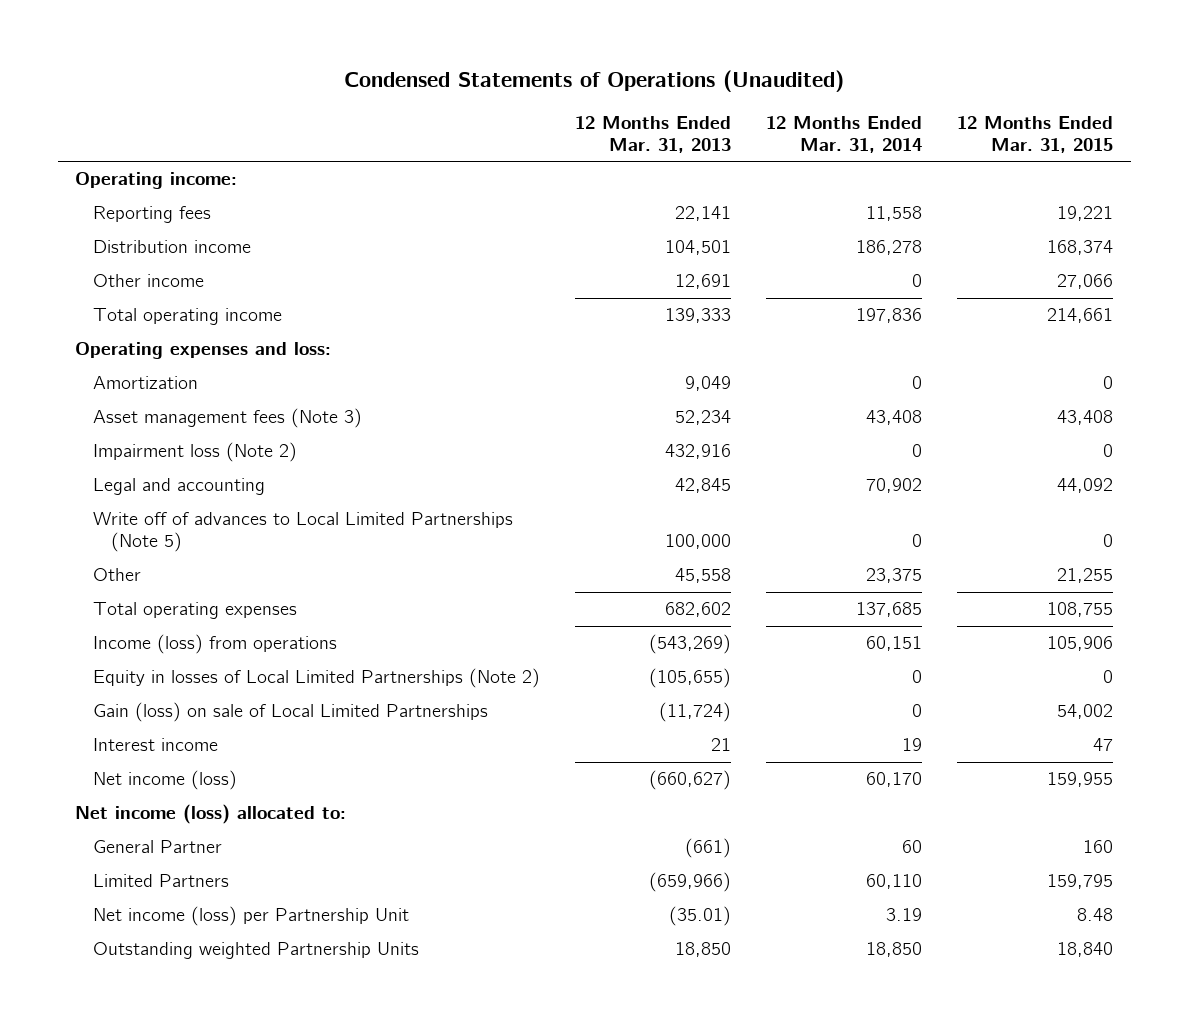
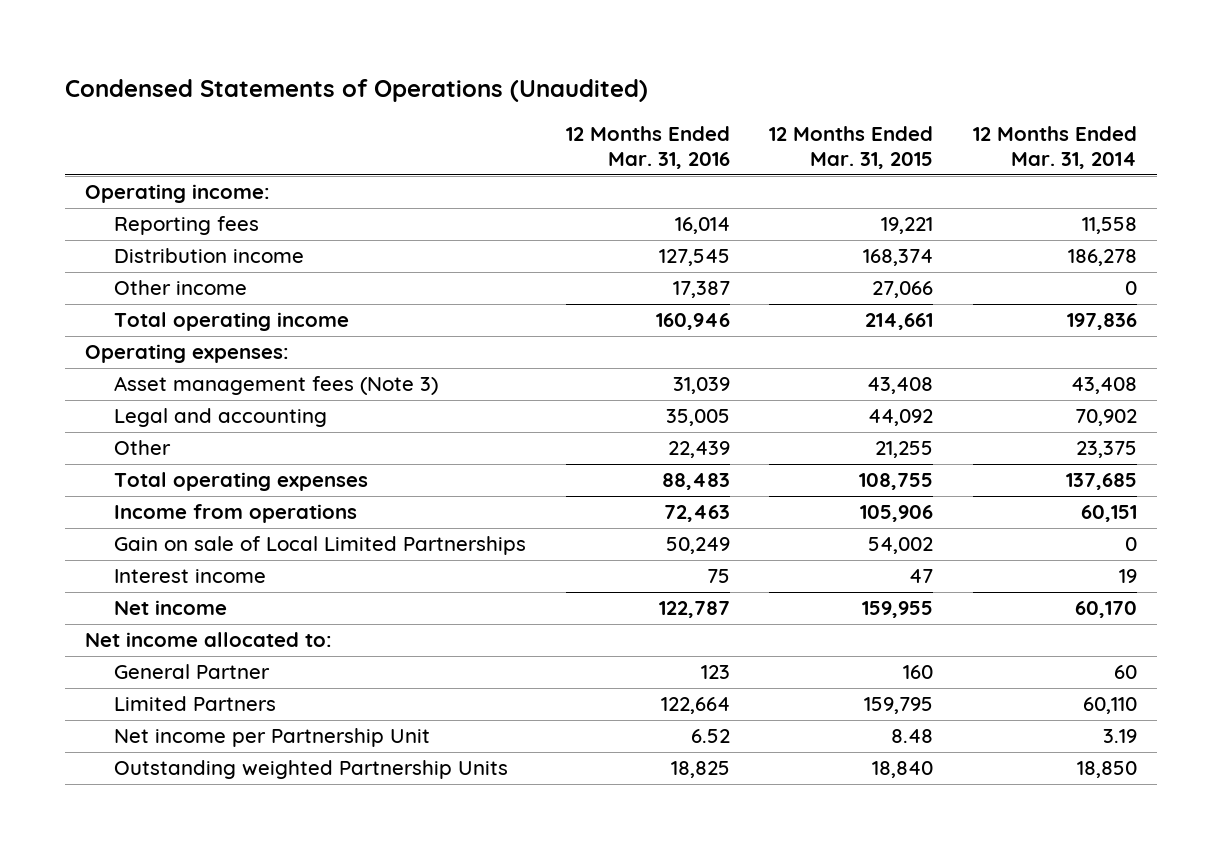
[575,115,732,153] 12 Months Ended Mar. 31, 2013 -> none
none -> [565,126,730,170] 12 Months Ended Mar. 31, 2016
[93,376,199,390] Amortization -> none
[75,342,332,360] Operating expenses and loss: -> [84,344,289,364] Operating expenses:
[93,442,298,463] Impairment loss (Note 2) -> none
[93,512,514,553] Write off of advances to Local Limited Partnerships (Note 5) -> none
[93,668,541,689] Equity in losses of Local Limited Partnerships (Note 2) -> none
[93,634,338,655] Income (loss) from operations -> [114,504,358,524] Income from operations
[93,702,489,723] Gain (loss) on sale of Local Limited Partnerships -> [114,536,527,556] Gain on sale of Local Limited Partnerships
[93,770,238,791] Net income (loss) -> [114,600,228,616] Net income
[75,804,347,825] Net income (loss) allocated to: -> [84,632,332,648] Net income allocated to:
[93,906,410,927] Net income (loss) per Partnership Unit -> [114,728,431,748] Net income per Partnership Unit

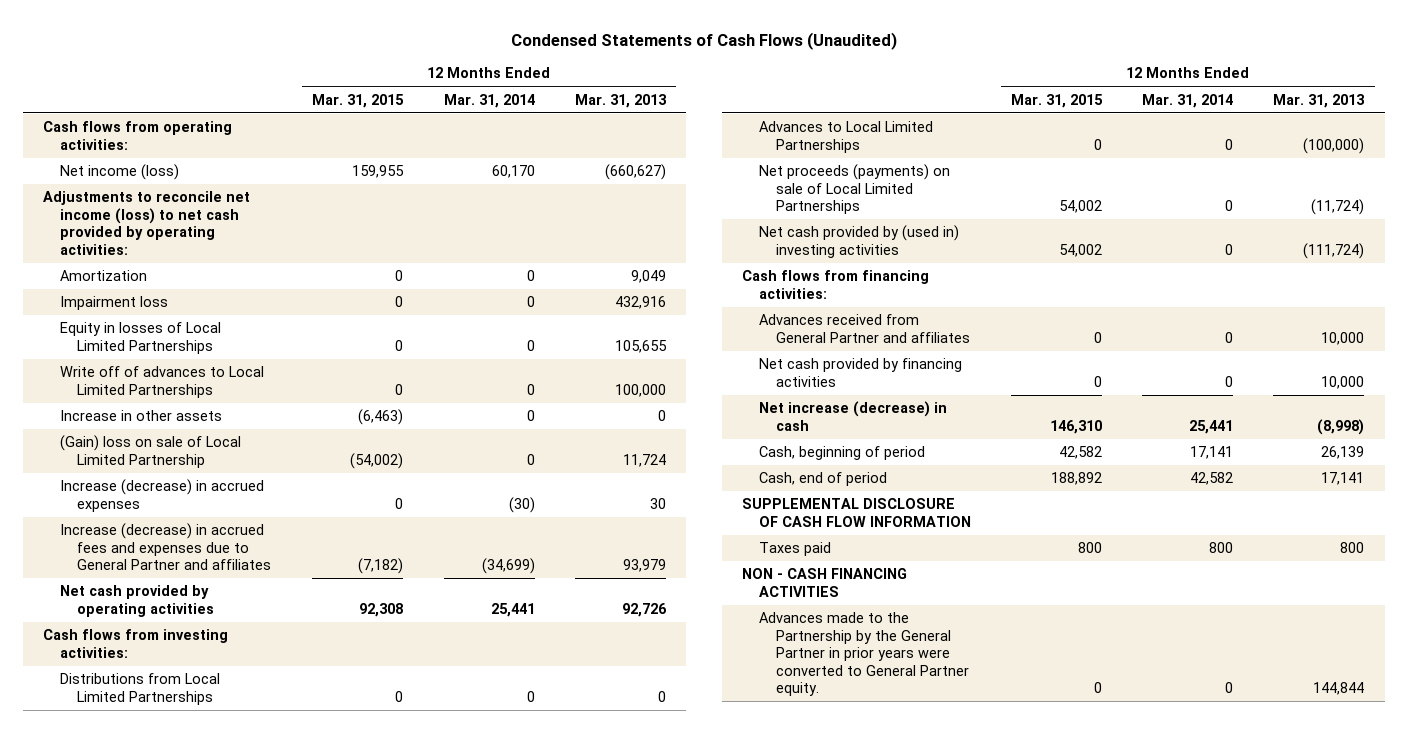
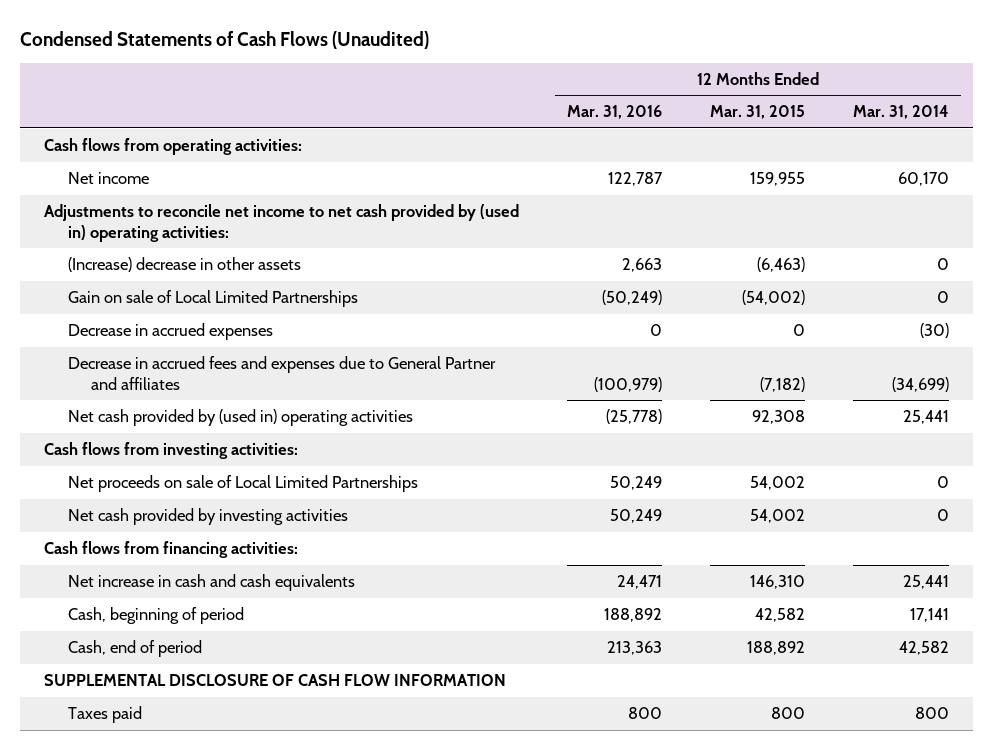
[574,93,667,108] Mar. 31, 2013 -> none
none -> [567,105,663,120] Mar. 31, 2016
[60,270,148,282] Amortization -> none
[60,296,169,311] Impairment loss -> none
[60,322,222,354] Equity in losses of Local Limited Partnerships -> none
[60,366,265,398] Write off of advances to Local Limited Partnerships -> none
[60,164,180,181] Net income (loss) -> [67,172,149,185] Net income
[43,191,251,255] Adjustments to reconcile net income (loss) to net cash provided by operating activities: -> [44,204,520,243] Adjustments to reconcile net income to net cash provided by (used in) operating activities:
[60,410,223,422] Increase in other assets -> [67,257,301,273] (Increase) decrease in other assets
[60,435,242,468] (Gain) loss on sale of Local Limited Partnership -> [67,290,358,308] Gain on sale of Local Limited Partnerships
[60,479,265,512] Increase (decrease) in accrued expenses -> [67,323,273,341] Decrease in accrued expenses
[60,523,272,571] Increase (decrease) in accrued fees and expenses due to General Partner and affiliates -> [67,356,496,391] Decrease in accrued fees and expenses due to General Partner and affiliates
[60,585,215,617] Net cash provided by operating activities -> [67,409,413,427] Net cash provided by (used in) operating activities
[60,673,221,705] Distributions from Local Limited Partnerships -> none
[758,121,933,153] Advances to Local Limited Partnerships -> none
[758,164,950,215] Net proceeds (payments) on sale of Local Limited Partnerships -> [67,475,418,493] Net proceeds on sale of Local Limited Partnerships
[758,225,959,258] Net cash provided by (used in) investing activities -> [67,508,348,526] Net cash provided by investing activities
[758,314,970,343] Advances received from General Partner and affiliates -> none
[758,358,962,387] Net cash provided by financing activities -> none
[758,401,947,431] Net increase (decrease) in cash -> [67,574,355,592] Net increase in cash and cash equivalents
[741,568,907,597] NON - CASH FINANCING ACTIVITIES -> none
[758,612,969,697] Advances made to the Partnership by the General Partner in prior years were converted to General Partner equity. -> none

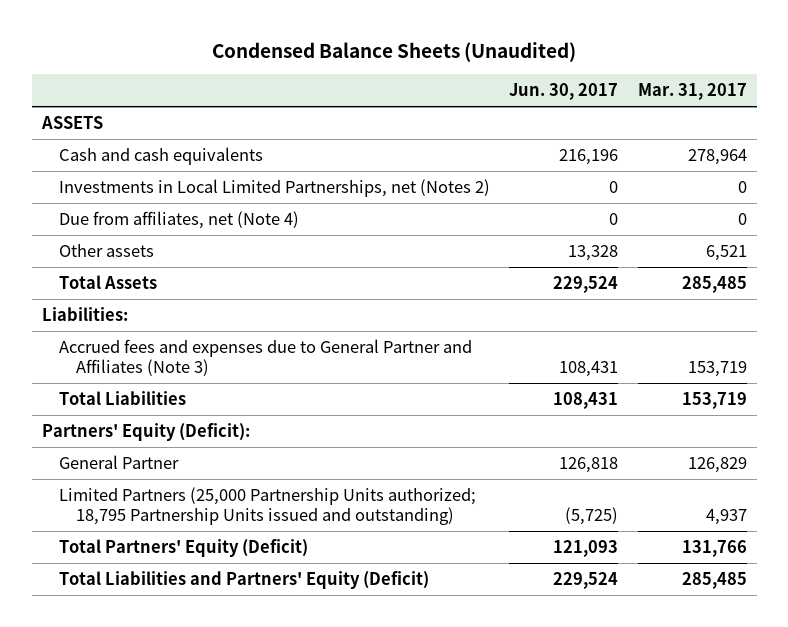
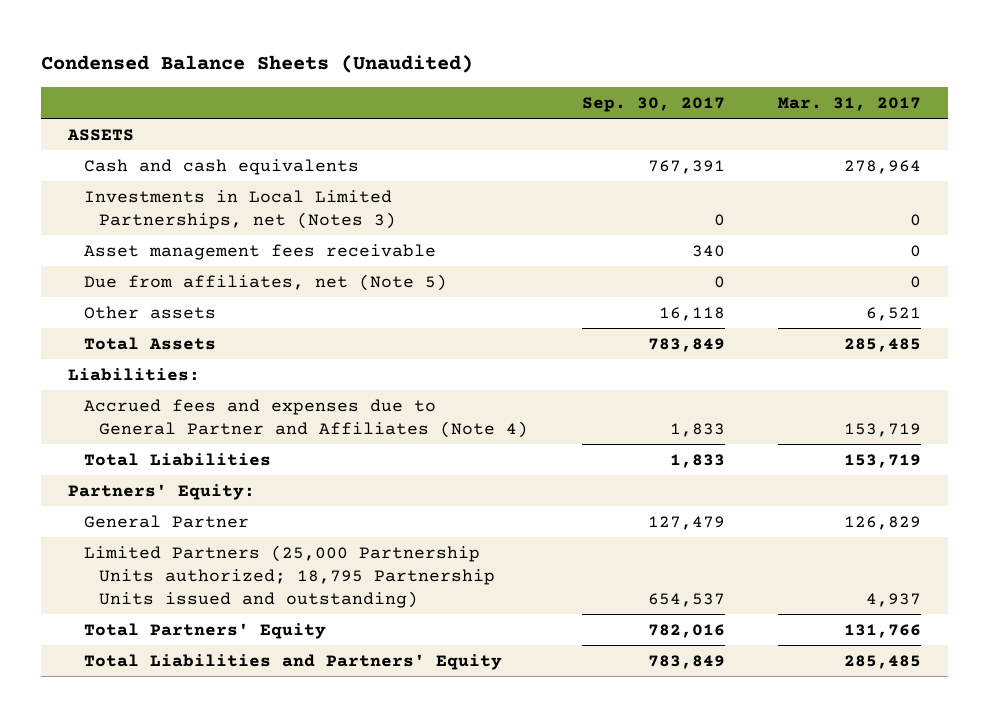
[509,83,619,101] Jun. 30, 2017 -> none
none -> [581,97,725,113] Sep. 30, 2017
[59,179,491,198] Investments in Local Limited Partnerships, net (Notes 2) -> [83,189,396,229] Investments in Local Limited Partnerships, net (Notes 3)
none -> [83,243,436,260] Asset management fees receivable
[59,211,300,230] Due from affiliates, net (Note 4) -> [83,273,447,291] Due from affiliates, net (Note 5)
[59,339,473,377] Accrued fees and expenses due to General Partner and Affiliates (Note 3) -> [83,398,528,438] Accrued fees and expenses due to General Partner and Affiliates (Note 4)
[41,423,250,442] Partners' Equity (Deficit): -> [68,483,256,500] Partners' Equity:
[59,539,309,558] Total Partners' Equity (Deficit) -> [83,622,326,639] Total Partners' Equity
[59,571,430,590] Total Liabilities and Partners' Equity (Deficit) -> [83,653,502,670] Total Liabilities and Partners' Equity

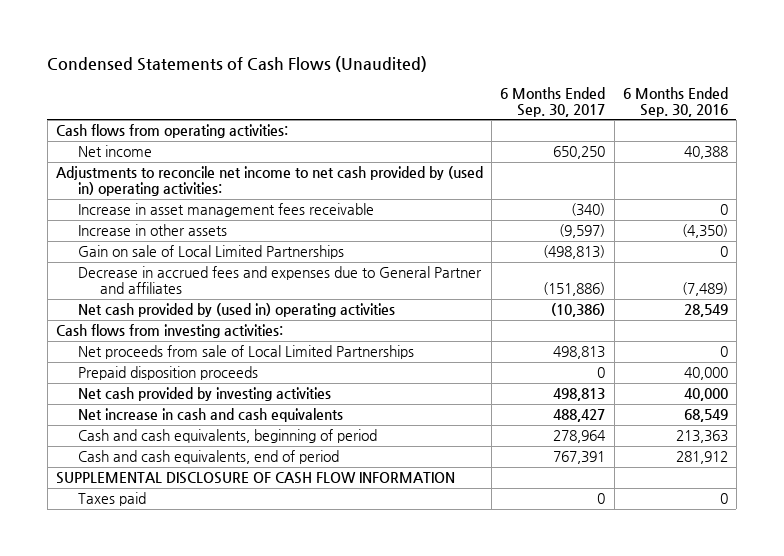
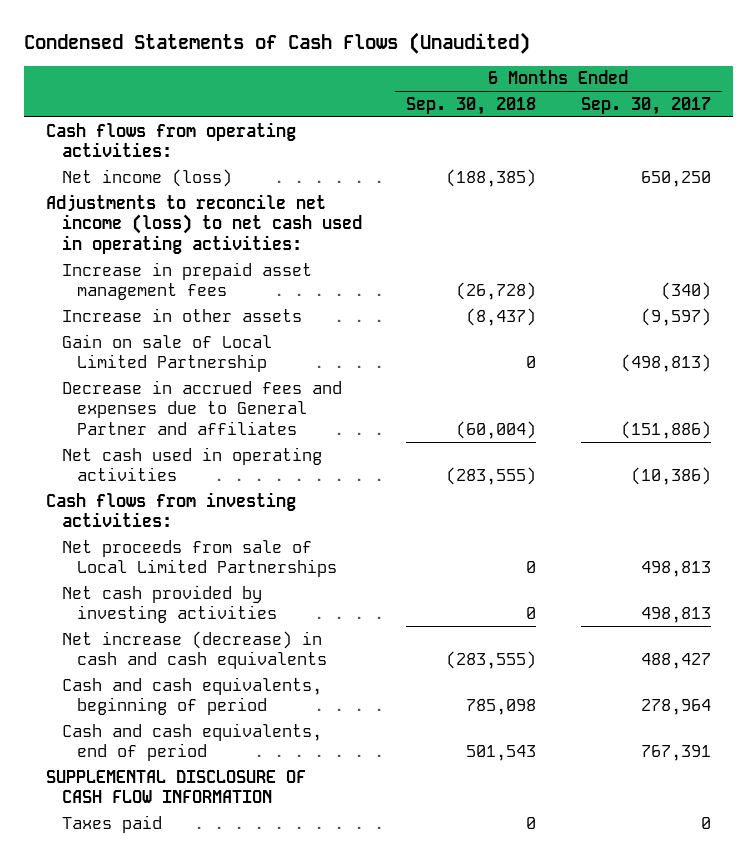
[622,86,728,117] 6 Months Ended Sep. 30, 2016 -> none
none -> [406,96,537,115] Sep. 30, 2018
[77,145,152,158] Net income -> [61,168,232,187] Net income (loss)
[55,166,483,197] Adjustments to reconcile net income to net cash provided by (used in) operating activities: -> [45,193,362,255] Adjustments to reconcile net income (loss) to net cash used in operating activities:
[77,203,374,218] Increase in asset management fees receivable -> [61,261,312,301] Increase in prepaid asset management fees
[77,245,344,260] Gain on sale of Local Limited Partnerships -> [61,333,272,373] Gain on sale of Local Limited Partnership
[77,303,395,318] Net cash provided by (used in) operating activities -> [61,446,322,482] Net cash used in operating activities
[77,366,258,381] Prepaid disposition proceeds -> none
[77,408,343,423] Net increase in cash and cash equivalents -> [61,630,328,670] Net increase (decrease) in cash and cash equivalents

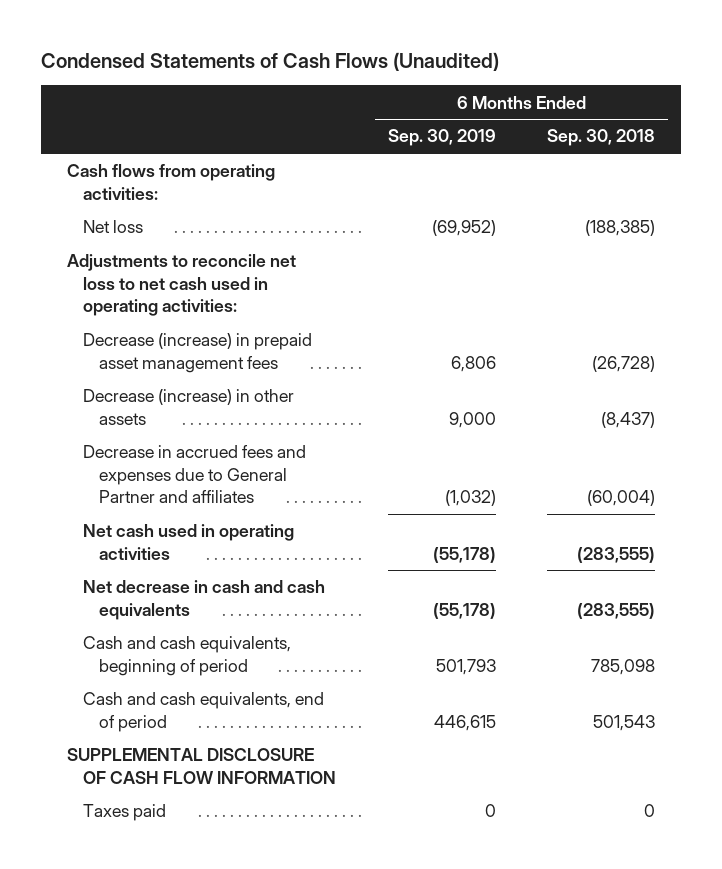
[580,96,711,115] Sep. 30, 2017 -> none
none -> [387,129,496,147] Sep. 30, 2019
[61,333,272,373] Gain on sale of Local Limited Partnership -> none
[61,168,232,187] Net income (loss) -> [82,220,143,234] Net loss
[45,193,362,255] Adjustments to reconcile net income (loss) to net cash used in operating activities: -> [67,254,297,317] Adjustments to reconcile net loss to net cash used in operating activities:
[61,261,312,301] Increase in prepaid asset management fees -> [82,333,312,373] Decrease (increase) in prepaid asset management fees
[61,307,302,322] Increase in other assets -> [82,389,294,425] Decrease (increase) in other assets
[45,491,296,528] Cash flows from investing activities: -> none
[61,539,338,578] Net proceeds from sale of Local Limited Partnerships -> none
[61,584,278,624] Net cash provided by investing activities -> none
[61,630,328,670] Net increase (decrease) in cash and cash equivalents -> [82,580,325,620] Net decrease in cash and cash equivalents

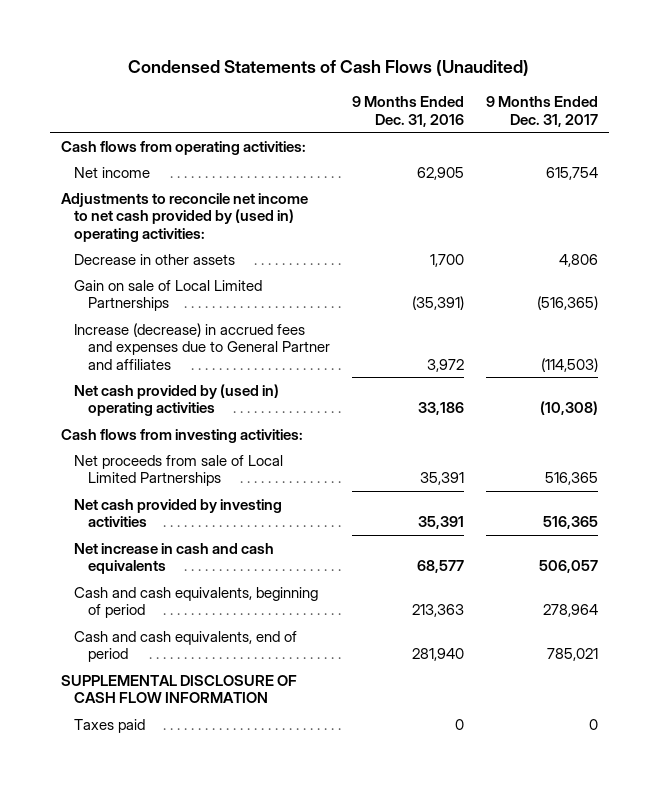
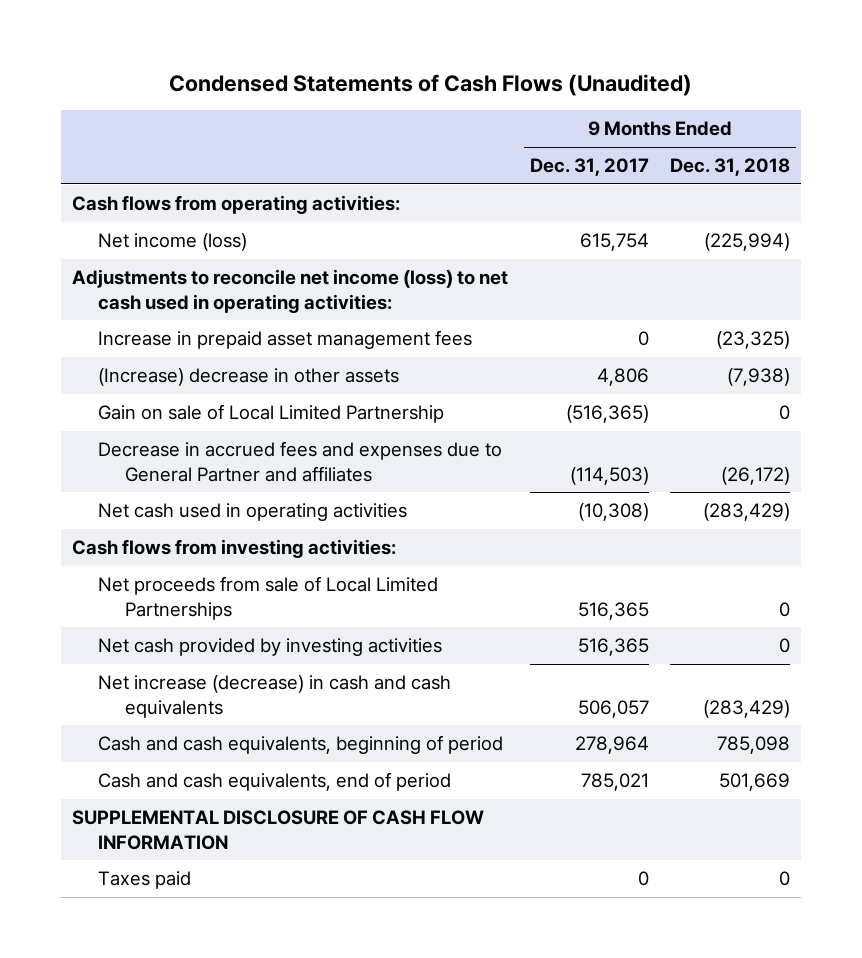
[351,96,464,127] 9 Months Ended Dec. 31, 2016 -> none
none -> [670,158,791,177] Dec. 31, 2018
[74,166,151,178] Net income -> [98,233,248,252] Net income (loss)
[60,192,308,242] Adjustments to reconcile net income to net cash provided by (used in) operating activities: -> [71,269,508,313] Adjustments to reconcile net income (loss) to net cash used in operating activities:
none -> [98,330,473,350] Increase in prepaid asset management fees
[74,253,236,265] Decrease in other assets -> [98,368,400,387] (Increase) decrease in other assets
[74,279,263,312] Gain on sale of Local Limited Partnerships -> [98,404,445,424] Gain on sale of Local Limited Partnership
[74,322,330,370] Increase (decrease) in accrued fees and expenses due to General Partner and affiliates -> [98,441,503,482] Decrease in accrued fees and expenses due to General Partner and affiliates
[74,383,280,417] Net cash provided by (used in) operating activities -> [98,503,408,522] Net cash used in operating activities
[74,542,275,575] Net increase in cash and cash equivalents -> [98,675,452,718] Net increase (decrease) in cash and cash equivalents

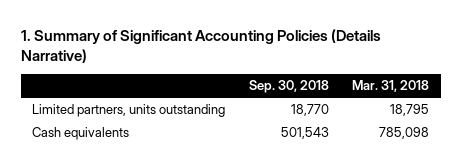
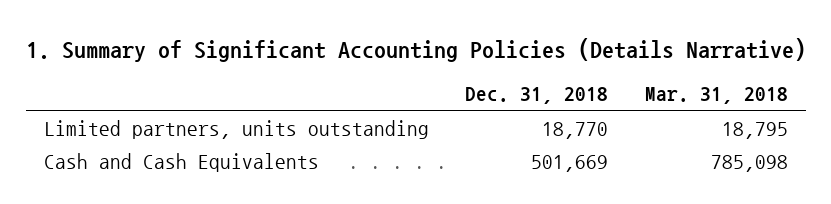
[248,80,329,94] Sep. 30, 2018 -> none
none -> [465,87,609,105] Dec. 31, 2018
[32,127,130,141] Cash equivalents -> [43,153,319,173] Cash and Cash Equivalents

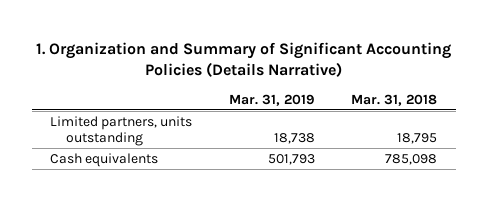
[25,38,806,63] 1. Summary of Significant Accounting Policies (Details Narrative) -> [35,41,451,78] 1. Organization and Summary of Significant Accounting Policies (Details Narrative)
[465,87,609,105] Dec. 31, 2018 -> none
none -> [228,94,315,107] Mar. 31, 2019
[43,153,319,173] Cash and Cash Equivalents -> [50,152,159,167] Cash equivalents

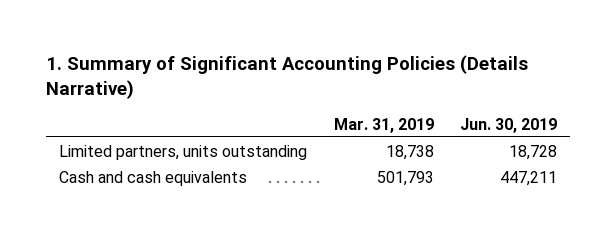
[35,41,451,78] 1. Organization and Summary of Significant Accounting Policies (Details Narrative) -> [45,55,528,100] 1. Summary of Significant Accounting Policies (Details Narrative)
[351,94,438,107] Mar. 31, 2018 -> none
none -> [460,117,558,133] Jun. 30, 2019
[50,152,159,167] Cash equivalents -> [59,170,248,186] Cash and cash equivalents

